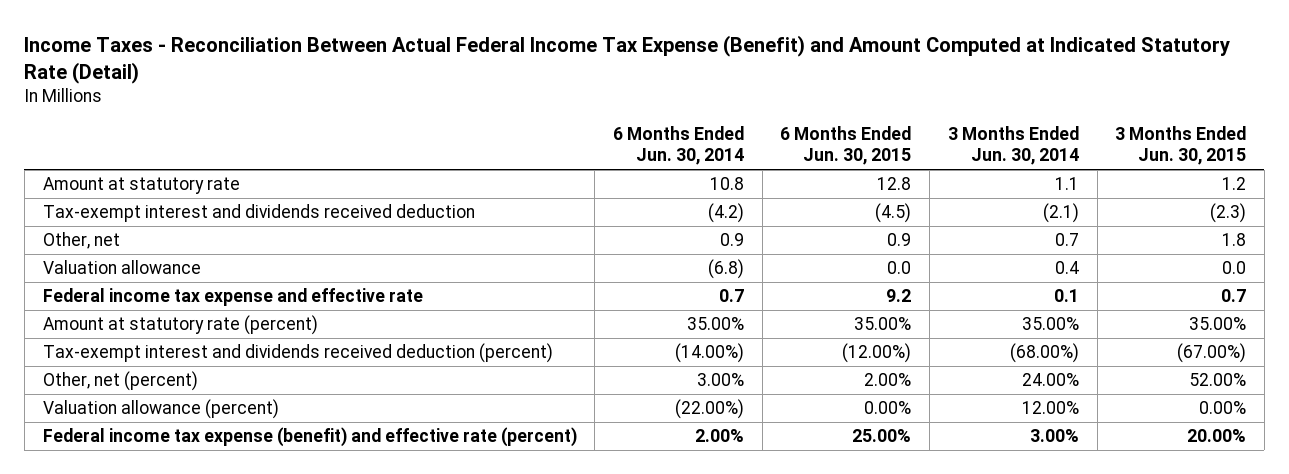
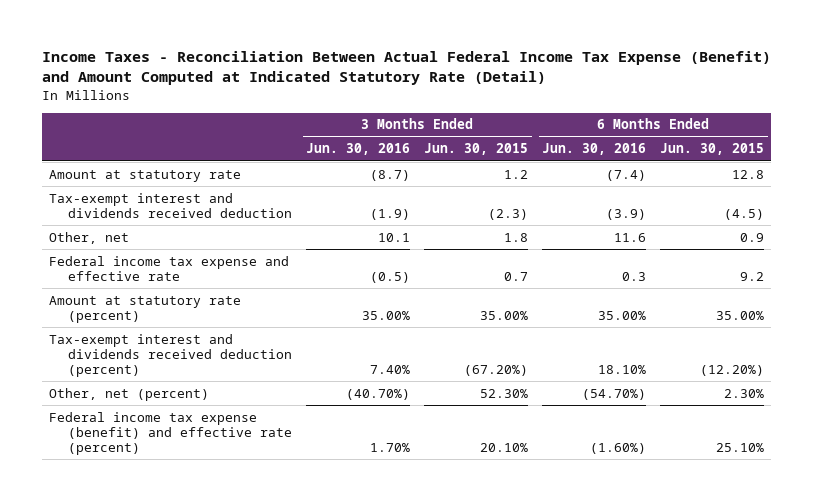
[613,126,745,166] 6 Months Ended Jun. 30, 2014 -> none
[947,126,1079,166] 3 Months Ended Jun. 30, 2014 -> none
none -> [306,143,411,156] Jun. 30, 2016
none -> [542,143,647,156] Jun. 30, 2016
[42,260,201,275] Valuation allowance -> none
[42,399,279,420] Valuation allowance (percent) -> none
[842,343,912,364] (12.00%) -> [700,365,765,377] (12.20%)
[1177,343,1247,364] (67.00%) -> [464,365,529,377] (67.20%)
[864,373,912,387] 2.00% -> [724,388,765,398] 2.30%
[1189,373,1247,387] 52.00% -> [480,388,529,398] 52.30%
[852,429,912,443] 25.00% -> [716,443,765,453] 25.10%
[1187,429,1247,443] 20.00% -> [480,443,529,453] 20.10%

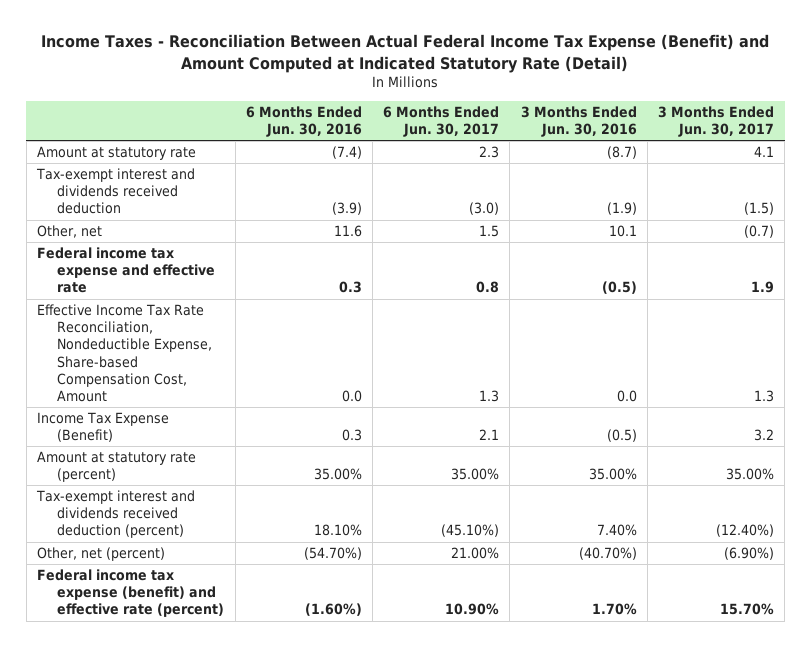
[424,143,529,156] Jun. 30, 2015 -> none
[660,143,765,156] Jun. 30, 2015 -> none
none -> [383,105,500,138] 6 Months Ended Jun. 30, 2017
none -> [657,105,774,138] 3 Months Ended Jun. 30, 2017
none -> [36,304,213,403] Effective Income Tax Rate Reconciliation, Nondeductible Expense, Share-based Compensation Cost, Amount
none -> [36,412,169,443] Income Tax Expense (Benefit)

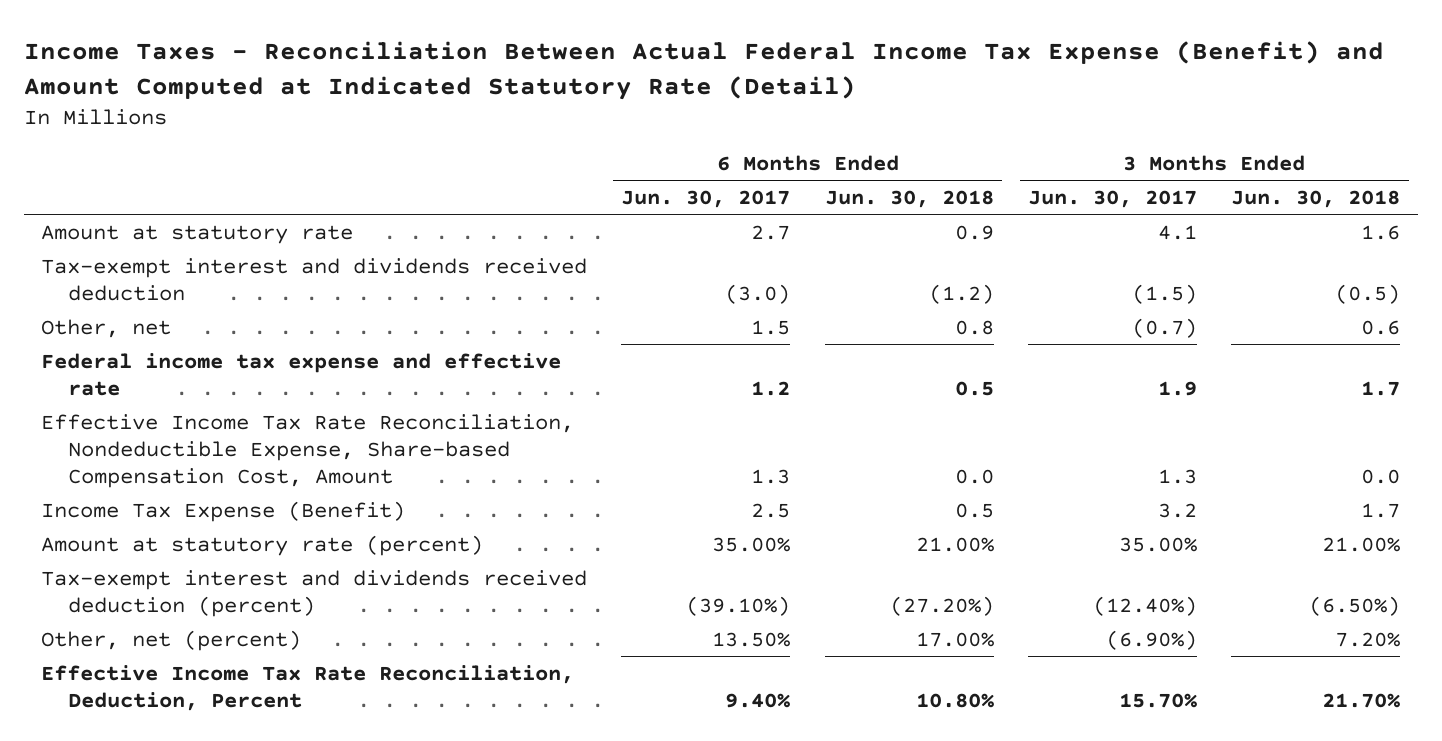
[245,105,362,138] 6 Months Ended Jun. 30, 2016 -> none
[520,105,637,138] 3 Months Ended Jun. 30, 2016 -> none
none -> [824,190,994,209] Jun. 30, 2018
none -> [1231,190,1401,209] Jun. 30, 2018
[479,146,500,159] 2.3 -> [751,224,791,240] 2.7
[476,281,500,294] 0.8 -> [751,380,791,396] 1.2
[479,429,500,441] 2.1 -> [751,502,791,518] 2.5
[36,569,225,618] Federal income tax expense (benefit) and effective rate (percent) -> none
[441,524,500,538] (45.10%) -> [686,595,791,616] (39.10%)
[451,547,500,560] 21.00% -> [712,631,791,647] 13.50%
none -> [41,664,575,711] Effective Income Tax Rate Reconciliation, Deduction, Percent

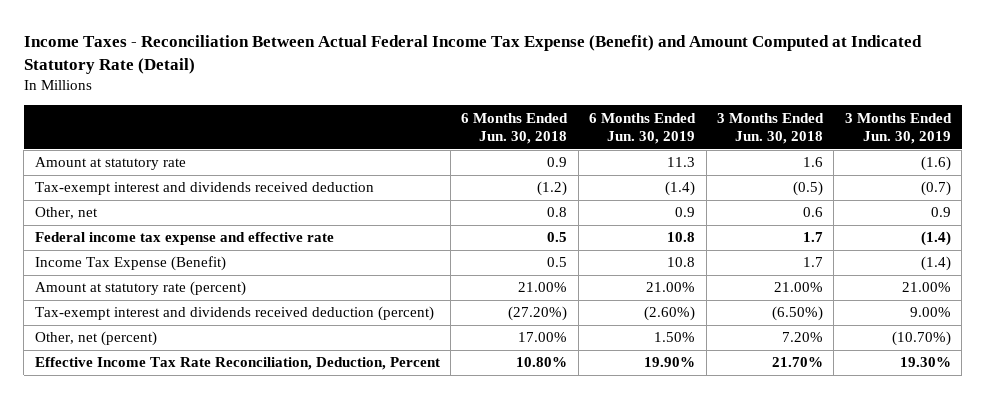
[621,190,791,209] Jun. 30, 2017 -> none
[1028,190,1198,209] Jun. 30, 2017 -> none
none -> [589,112,697,145] 6 Months Ended Jun. 30, 2019
none -> [844,112,952,145] 3 Months Ended Jun. 30, 2019
[41,413,575,488] Effective Income Tax Rate Reconciliation, Nondeductible Expense, Share-based Compensation Cost, Amount -> none

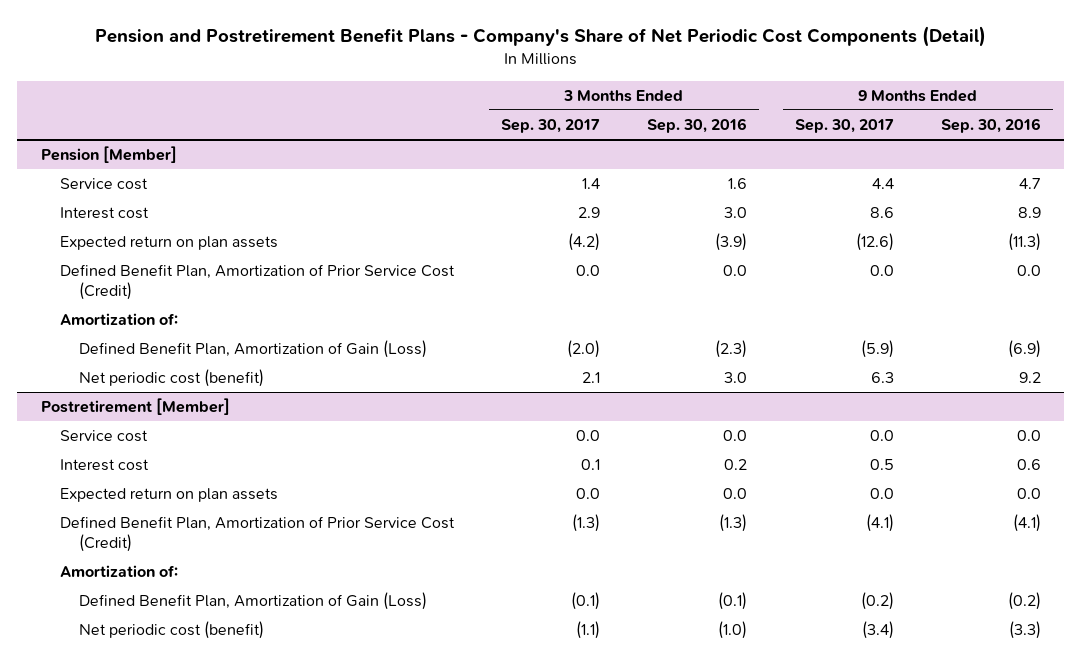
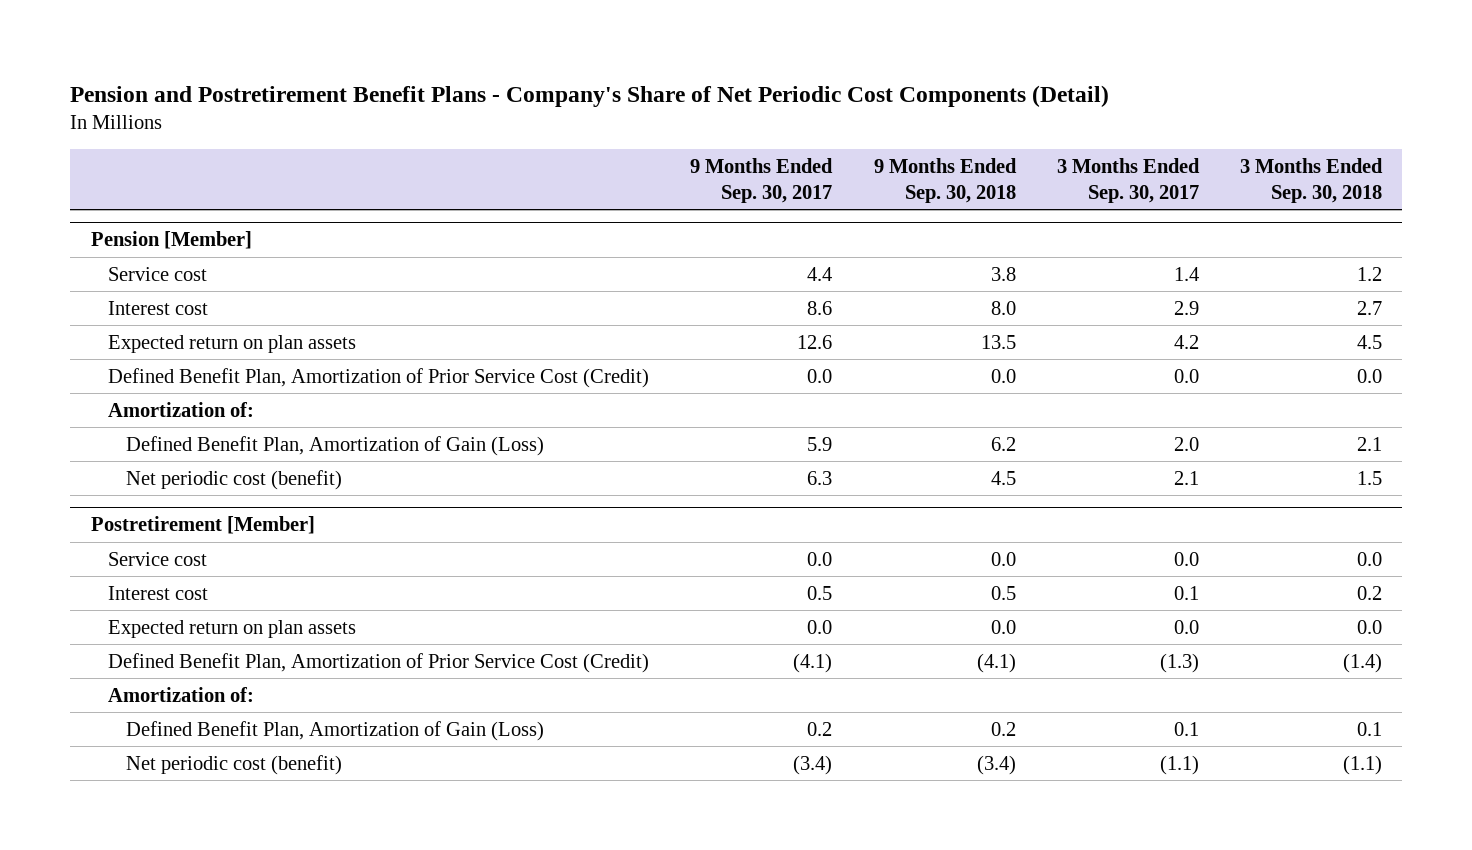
[647,117,748,133] Sep. 30, 2016 -> none
[940,117,1041,133] Sep. 30, 2016 -> none
none -> [873,157,1017,203] 9 Months Ended Sep. 30, 2018
none -> [1239,157,1383,203] 3 Months Ended Sep. 30, 2018
[568,233,601,252] (4.2) -> [1173,334,1199,349] 4.2
[855,233,894,252] (12.6) -> [797,334,833,349] 12.6
[567,340,601,359] (2.0) -> [1173,436,1199,451] 2.0
[860,340,894,359] (5.9) -> [807,436,833,451] 5.9
[571,592,601,611] (0.1) -> [1173,721,1199,736] 0.1
[860,592,894,611] (0.2) -> [807,721,833,736] 0.2

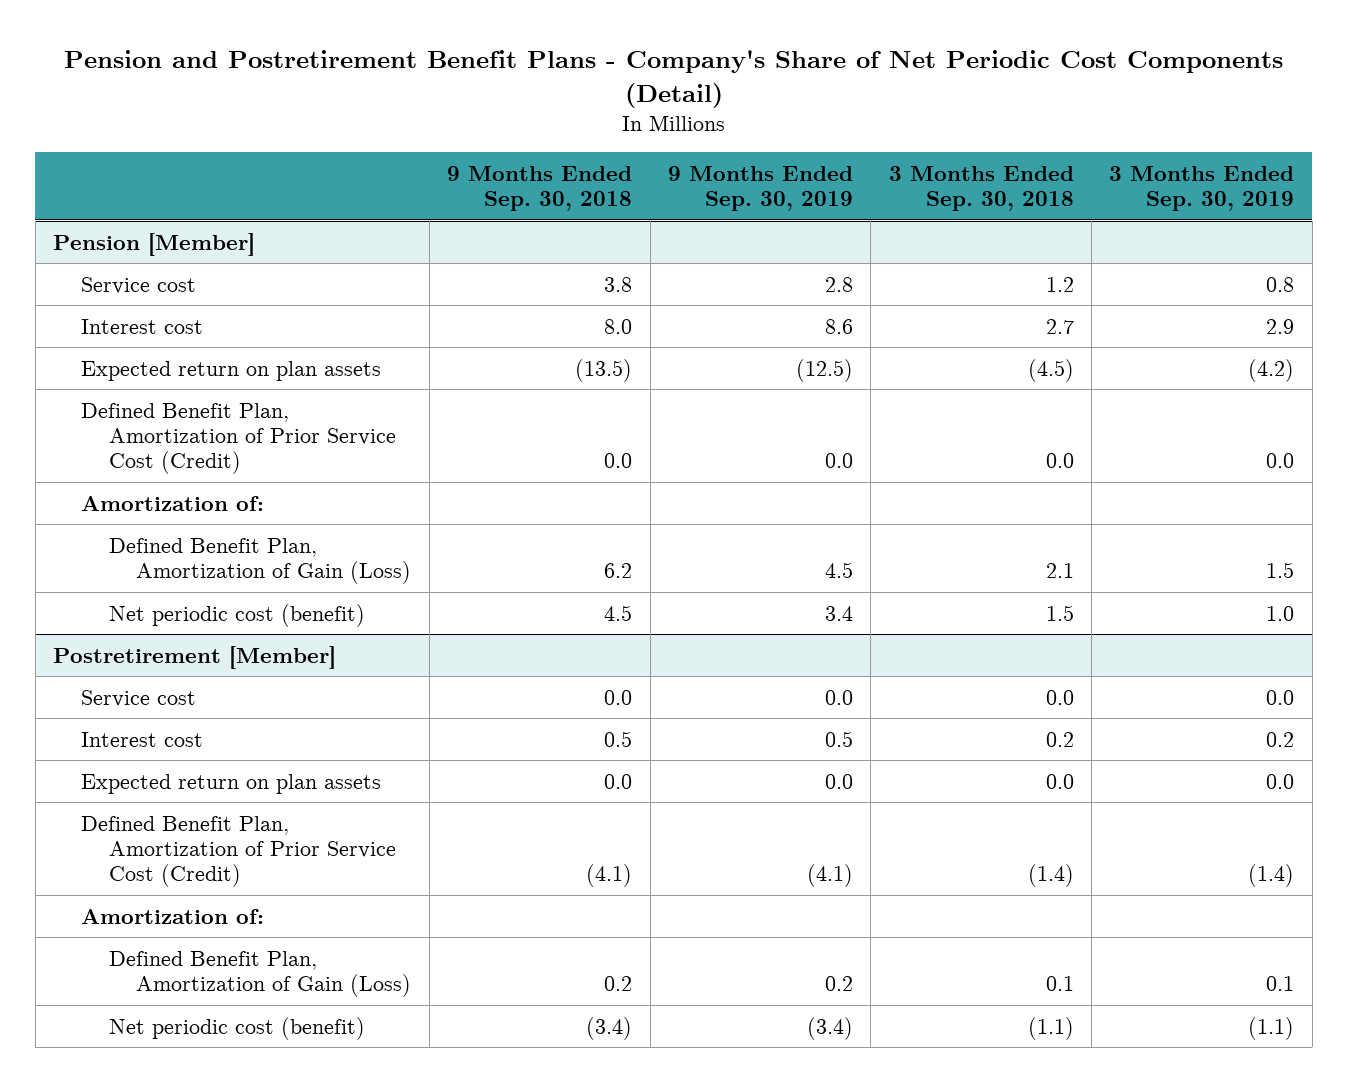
[690,157,834,203] 9 Months Ended Sep. 30, 2017 -> none
[1056,157,1200,203] 3 Months Ended Sep. 30, 2017 -> none
none -> [667,165,853,212] 9 Months Ended Sep. 30, 2019
none -> [1109,165,1295,212] 3 Months Ended Sep. 30, 2019
[980,334,1016,349] 13.5 -> [575,358,633,382] (13.5)
[1356,334,1382,349] 4.5 -> [1027,358,1074,382] (4.5)

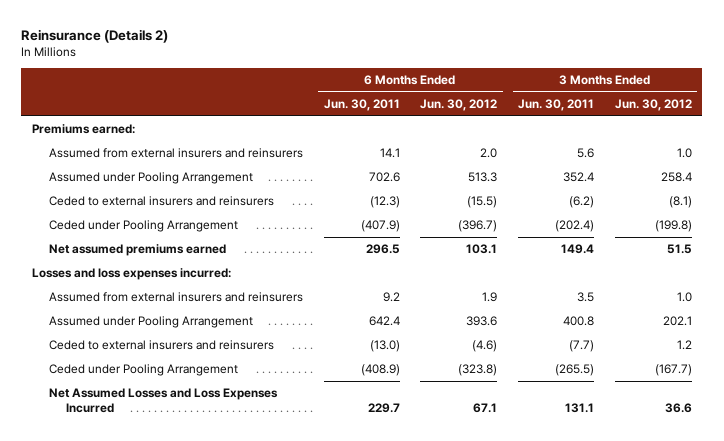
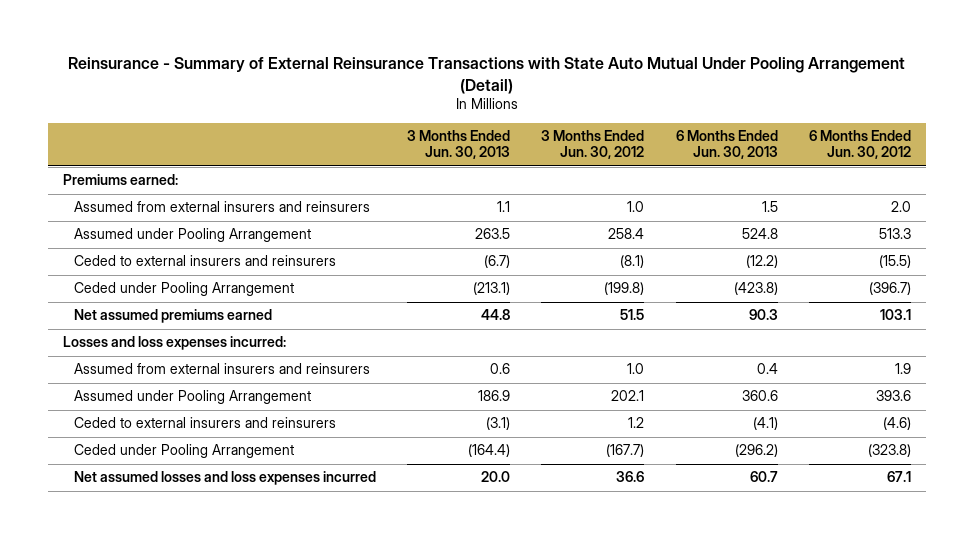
[21,28,169,43] Reinsurance (Details 2) -> [68,57,906,94] Reinsurance - Summary of External Reinsurance Transactions with State Auto Mutual Under Pooling Arrangement (Detail)
[323,98,400,111] Jun. 30, 2011 -> none
[518,98,595,111] Jun. 30, 2011 -> none
none -> [407,130,511,160] 3 Months Ended Jun. 30, 2013
none -> [675,130,778,160] 6 Months Ended Jun. 30, 2013
[48,388,278,413] Net Assumed Losses and Loss Expenses Incurred -> [74,471,377,486] Net assumed losses and loss expenses incurred

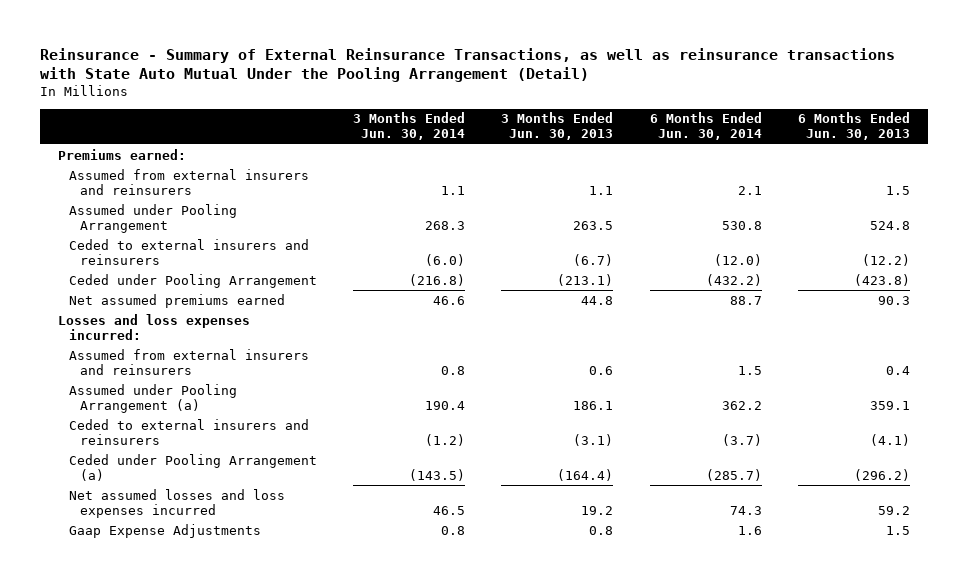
[68,57,906,94] Reinsurance - Summary of External Reinsurance Transactions with State Auto Mutual Under Pooling Arrangement (Detail) -> [40,47,896,83] Reinsurance - Summary of External Reinsurance Transactions, as well as reinsurance transactions with State Auto Mutual Under the Pooling Arrangement (Detail)
[541,130,645,160] 3 Months Ended Jun. 30, 2012 -> none
[808,130,911,160] 6 Months Ended Jun. 30, 2012 -> none
none -> [353,112,466,141] 3 Months Ended Jun. 30, 2014
none -> [649,112,762,141] 6 Months Ended Jun. 30, 2014
[74,390,312,405] Assumed under Pooling Arrangement -> [69,383,238,413] Assumed under Pooling Arrangement (a)
[478,390,511,402] 186.9 -> [573,400,614,410] 186.1
[741,390,778,402] 360.6 -> [869,400,910,410] 359.1
[74,444,295,459] Ceded under Pooling Arrangement -> [69,453,318,481] Ceded under Pooling Arrangement (a)
[481,471,511,483] 20.0 -> [581,505,614,515] 19.2
[749,471,778,483] 60.7 -> [877,505,910,515] 59.2
none -> [69,523,262,538] Gaap Expense Adjustments

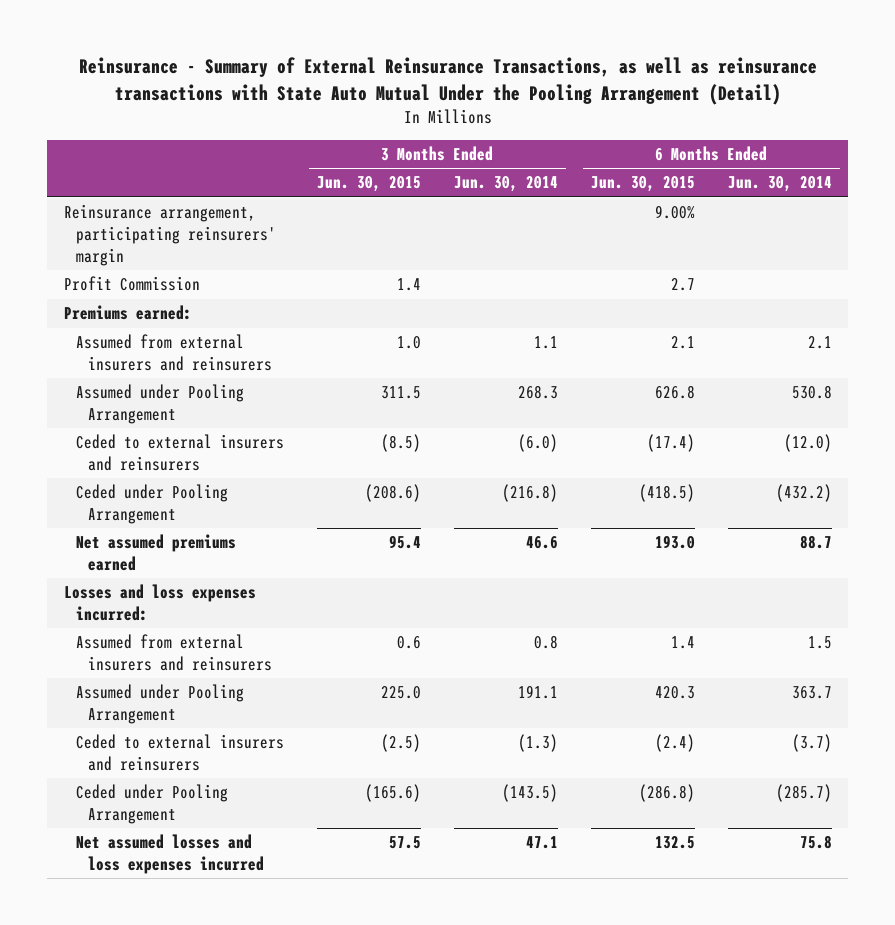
[501,112,614,141] 3 Months Ended Jun. 30, 2013 -> none
[797,112,910,141] 6 Months Ended Jun. 30, 2013 -> none
none -> [316,176,421,193] Jun. 30, 2015
none -> [590,176,695,193] Jun. 30, 2015
none -> [63,204,276,266] Reinsurance arrangement, participating reinsurers' margin
none -> [63,276,200,292] Profit Commission
[69,523,262,538] Gaap Expense Adjustments -> none
[69,383,238,413] Assumed under Pooling Arrangement (a) -> [75,684,244,724] Assumed under Pooling Arrangement
[425,400,466,410] 190.4 -> [517,685,558,700] 191.1
[721,400,762,410] 362.2 -> [791,686,832,700] 363.7
[425,433,466,446] (1.2) -> [517,734,558,753] (1.3)
[69,453,318,481] Ceded under Pooling Arrangement (a) -> [75,784,228,824] Ceded under Pooling Arrangement
[433,505,466,515] 46.5 -> [525,836,558,850] 47.1
[729,505,762,515] 74.3 -> [799,835,832,850] 75.8

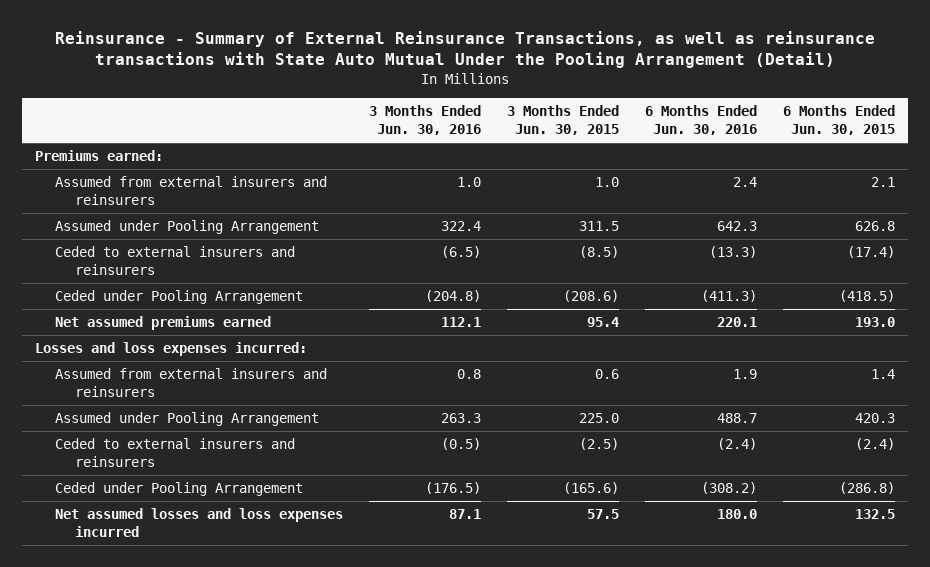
[453,176,558,193] Jun. 30, 2014 -> none
[727,176,832,193] Jun. 30, 2014 -> none
none -> [369,105,482,136] 3 Months Ended Jun. 30, 2016
none -> [645,105,758,136] 6 Months Ended Jun. 30, 2016
[63,204,276,266] Reinsurance arrangement, participating reinsurers' margin -> none
[63,276,200,292] Profit Commission -> none

